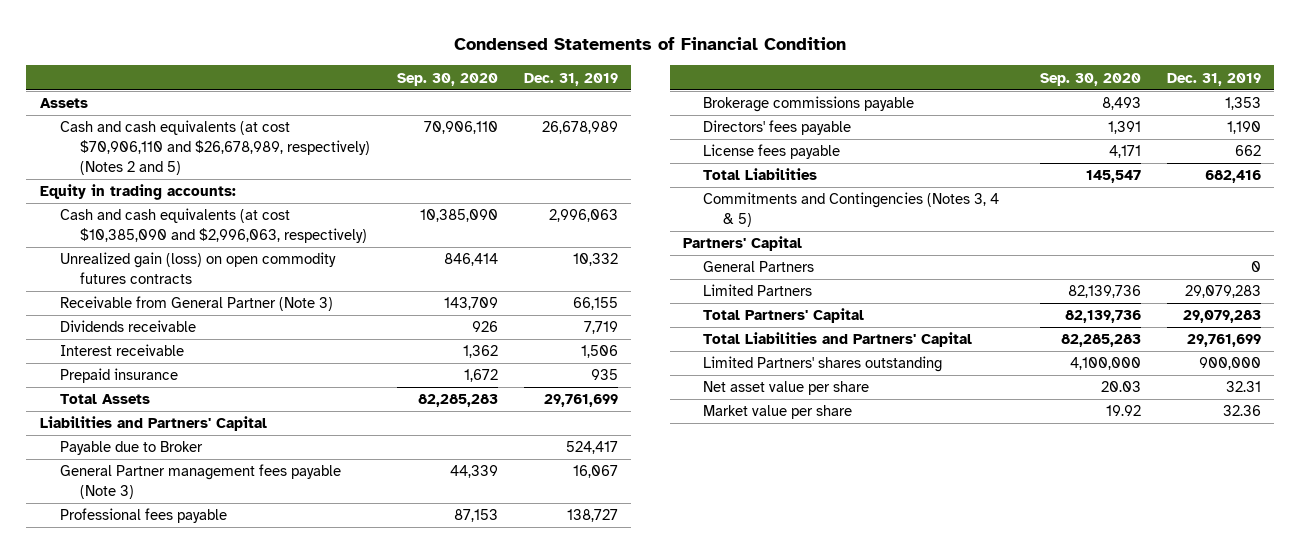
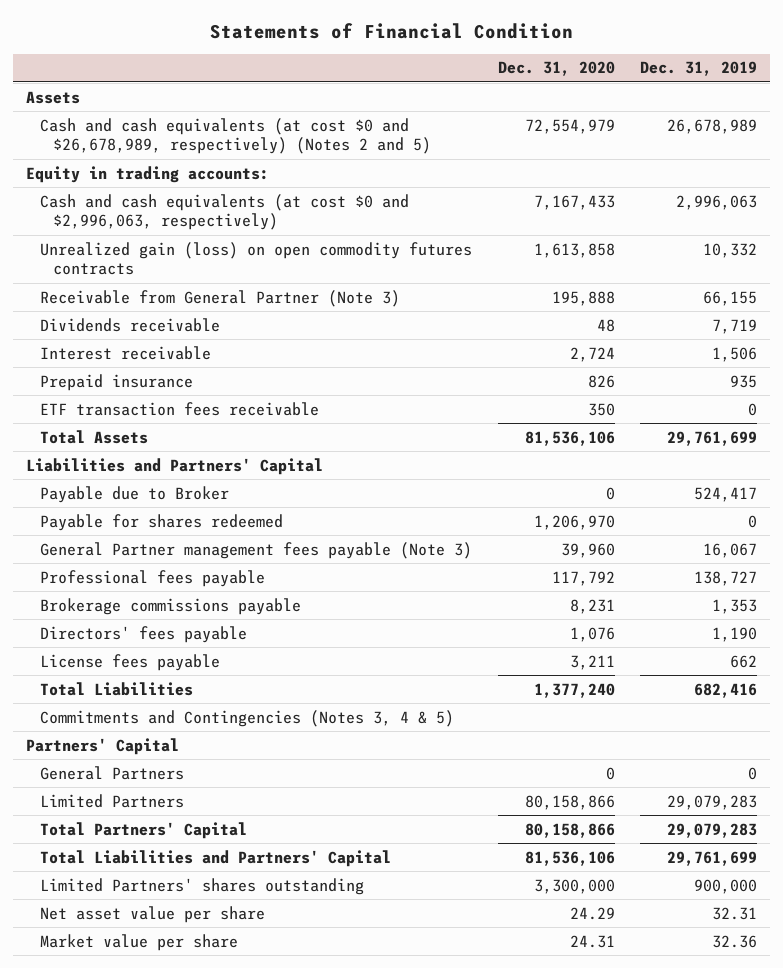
[454,37,847,51] Condensed Statements of Financial Condition -> [209,22,573,39] Statements of Financial Condition
[396,72,498,86] Sep. 30, 2020 -> none
none -> [497,61,615,77] Dec. 31, 2020
[59,120,371,175] Cash and cash equivalents (at cost $70,906,110 and $26,678,989, respectively) (Notes 2 and 5) -> [39,117,432,155] Cash and cash equivalents (at cost $0 and $26,678,989, respectively) (Notes 2 and 5)
[59,208,368,244] Cash and cash equivalents (at cost $10,385,090 and $2,996,063, respectively) -> [39,193,409,231] Cash and cash equivalents (at cost $0 and $2,996,063, respectively)
none -> [39,401,319,416] ETF transaction fees receivable
none -> [39,513,283,531] Payable for shares redeemed

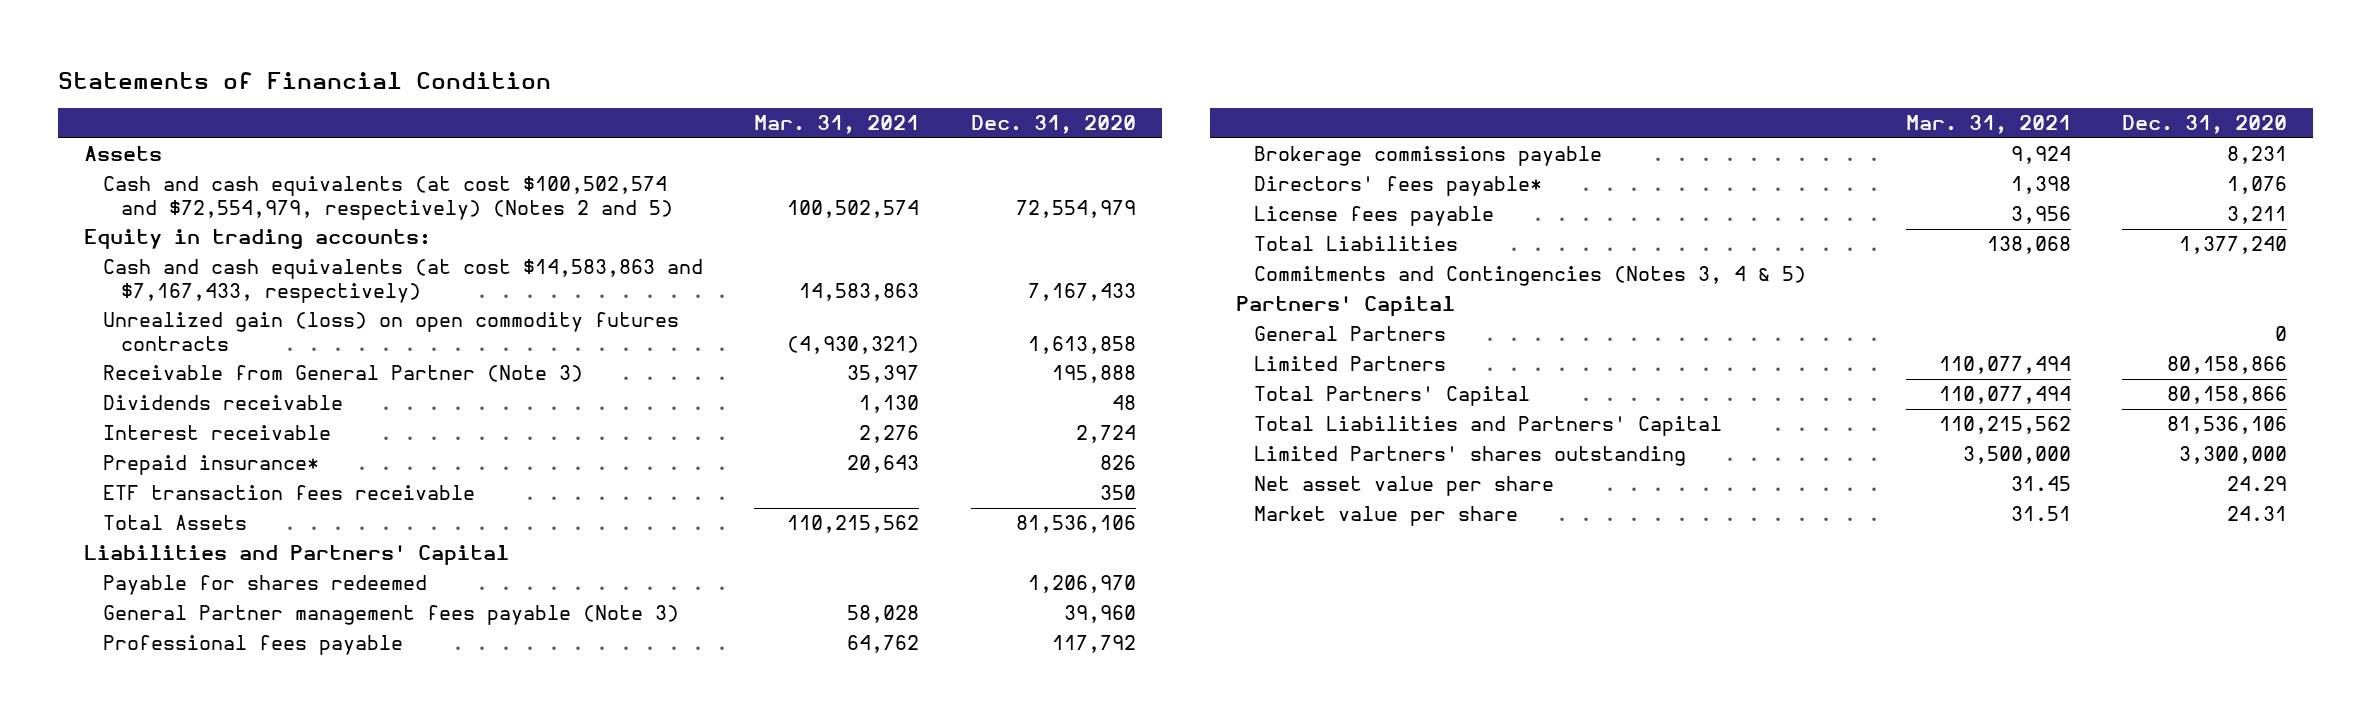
[640,61,758,77] Dec. 31, 2019 -> none
none -> [754,115,920,135] Mar. 31, 2021
[39,117,432,155] Cash and cash equivalents (at cost $0 and $26,678,989, respectively) (Notes 2 and 5) -> [102,176,673,220] Cash and cash equivalents (at cost $100,502,574 and $72,554,979, respectively) (Notes 2 and 5)
[39,193,409,231] Cash and cash equivalents (at cost $0 and $2,996,063, respectively) -> [102,259,703,303] Cash and cash equivalents (at cost $14,583,863 and $7,167,433, respectively)
[39,373,193,391] Prepaid insurance -> [102,455,319,476] Prepaid insurance*
[39,485,229,503] Payable due to Broker -> none
[39,625,247,643] Directors' fees payable -> [1254,176,1543,197] Directors' fees payable*

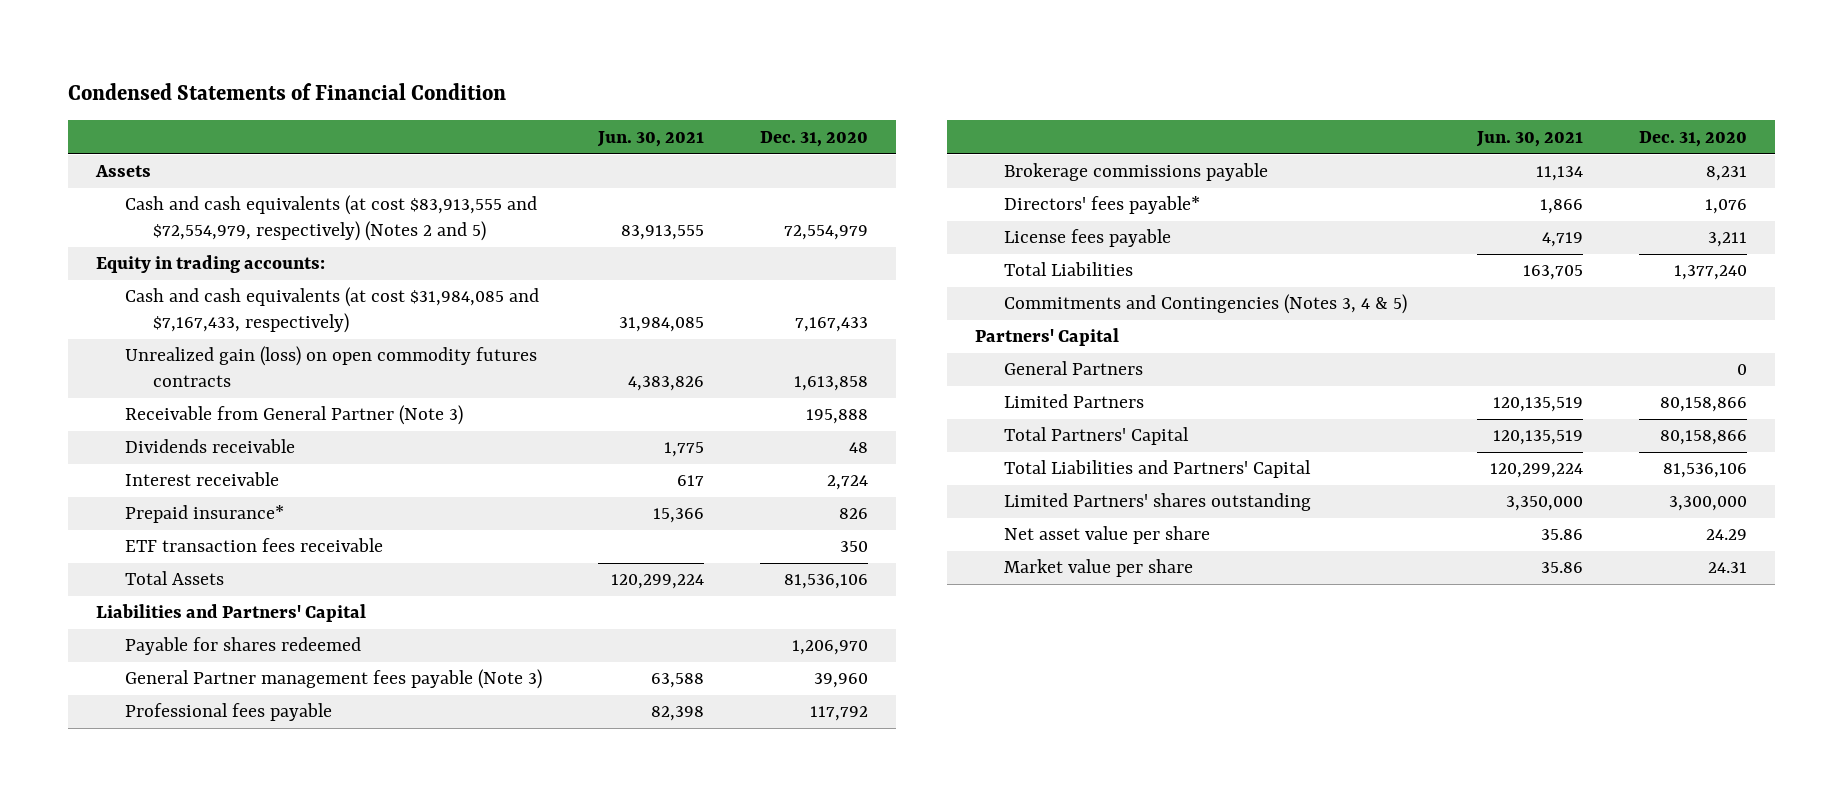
[58,71,552,89] Statements of Financial Condition -> [68,82,507,100] Condensed Statements of Financial Condition
[754,115,920,135] Mar. 31, 2021 -> none
none -> [596,130,704,147] Jun. 30, 2021
[102,176,673,220] Cash and cash equivalents (at cost $100,502,574 and $72,554,979, respectively) (Notes 2 and 5) -> [124,195,537,242] Cash and cash equivalents (at cost $83,913,555 and $72,554,979, respectively) (Notes 2 and 5)
[102,259,703,303] Cash and cash equivalents (at cost $14,583,863 and $7,167,433, respectively) -> [124,287,539,334] Cash and cash equivalents (at cost $31,984,085 and $7,167,433, respectively)

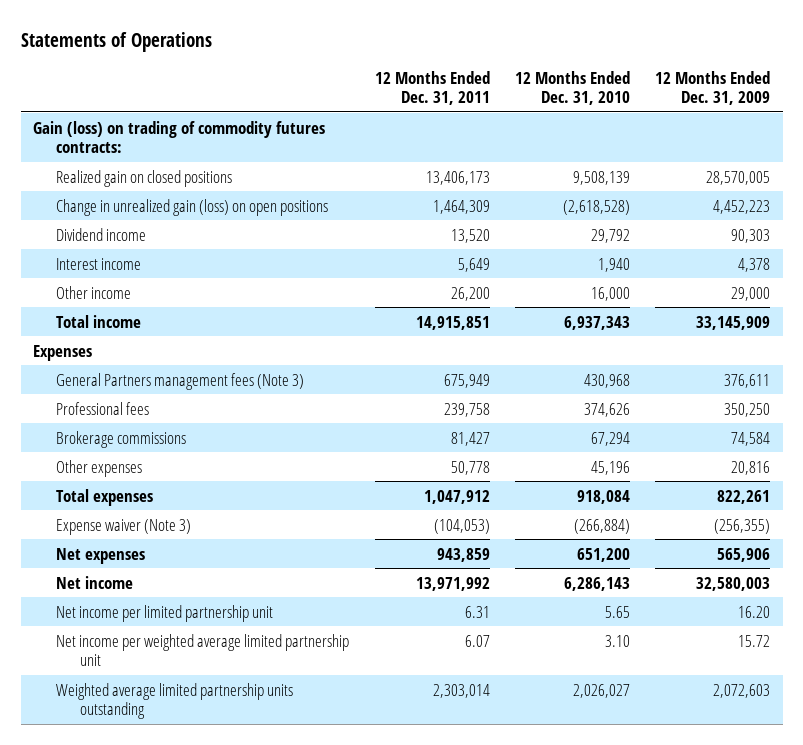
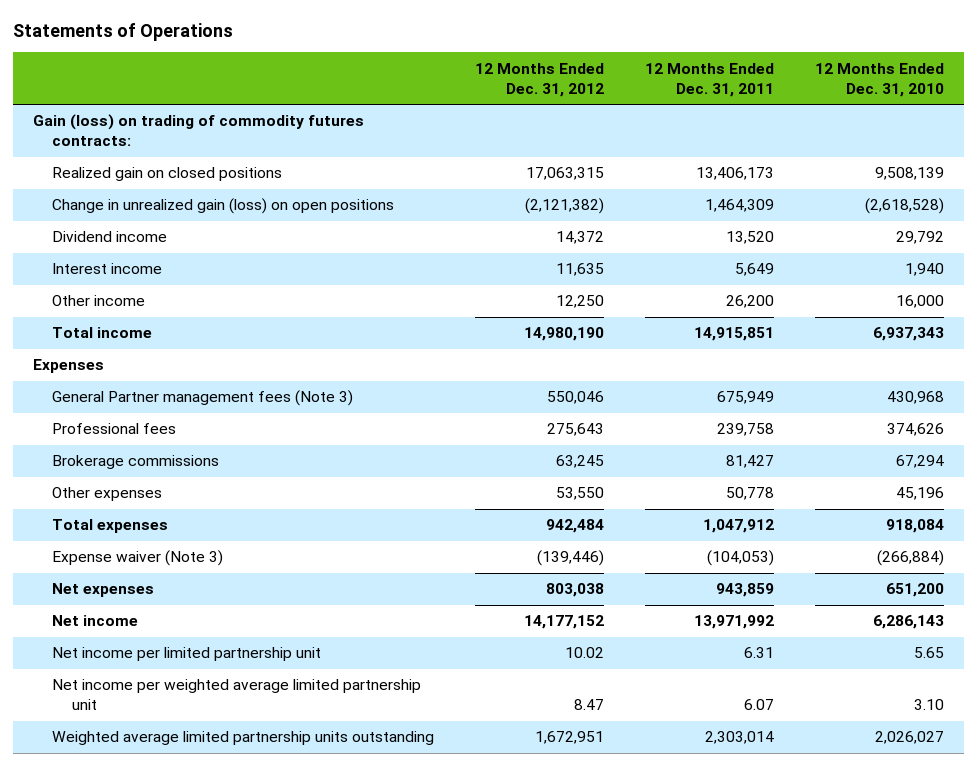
[654,70,770,105] 12 Months Ended Dec. 31, 2009 -> none
none -> [475,62,605,97] 12 Months Ended Dec. 31, 2012
[56,372,305,390] General Partners management fees (Note 3) -> [52,390,354,407] General Partner management fees (Note 3)

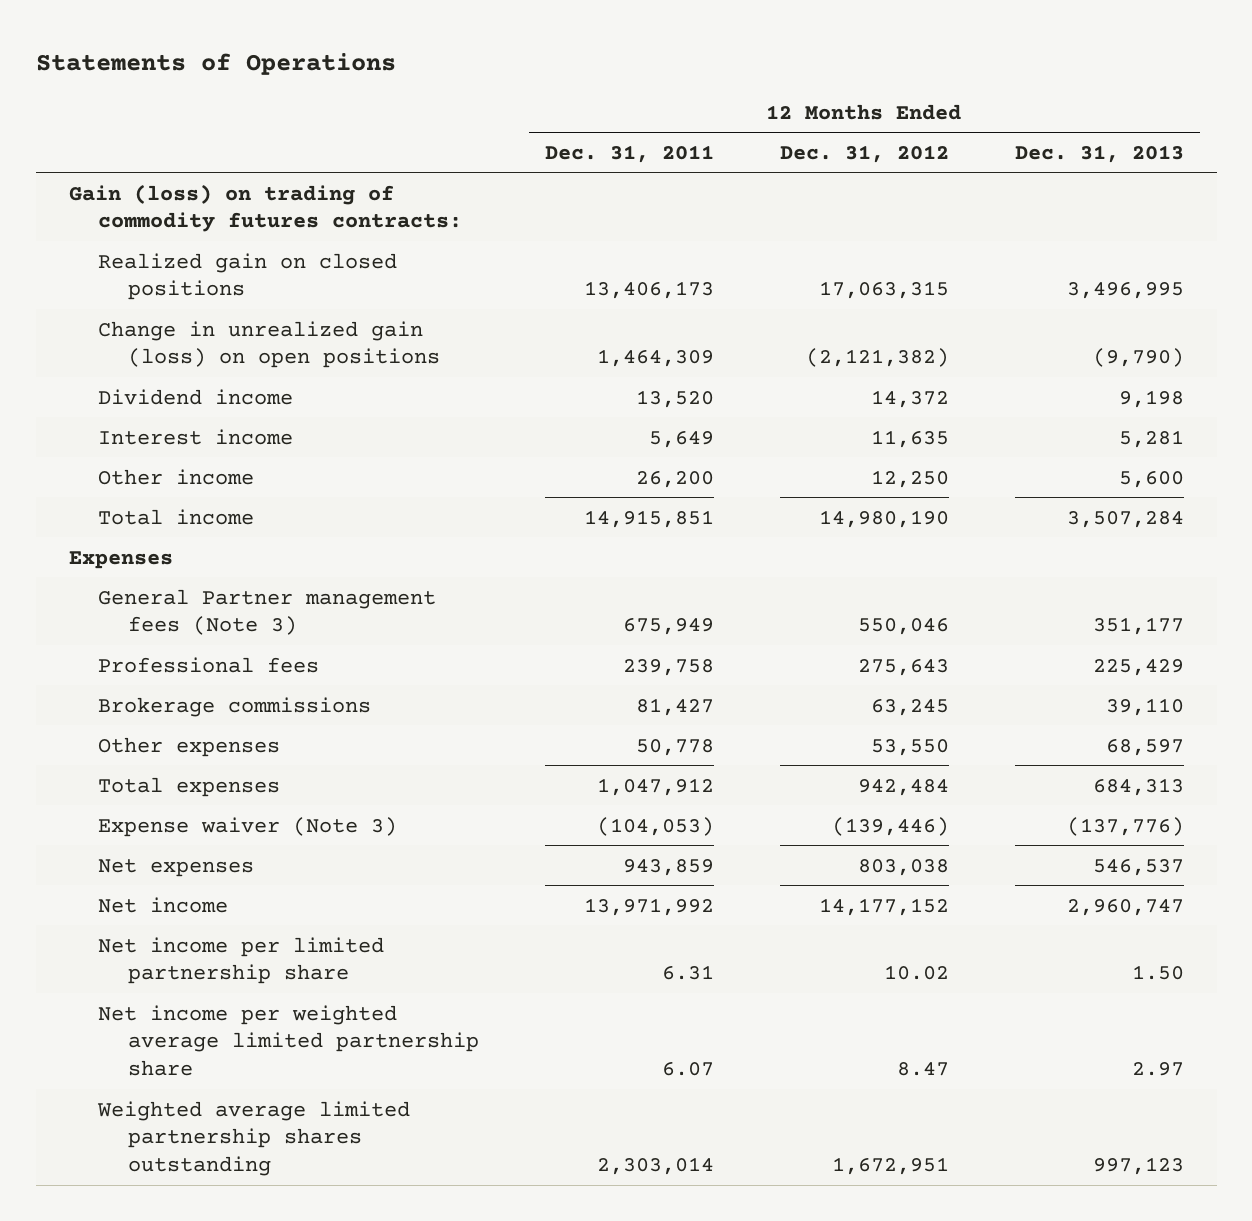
[814,62,944,97] 12 Months Ended Dec. 31, 2010 -> none
none -> [1014,144,1184,163] Dec. 31, 2013
[52,647,322,662] Net income per limited partnership unit -> [98,936,385,985] Net income per limited partnership share
[52,679,422,711] Net income per weighted average limited partnership unit -> [98,1004,480,1076] Net income per weighted average limited partnership share
[52,731,435,746] Weighted average limited partnership units outstanding -> [97,1100,411,1176] Weighted average limited partnership shares outstanding

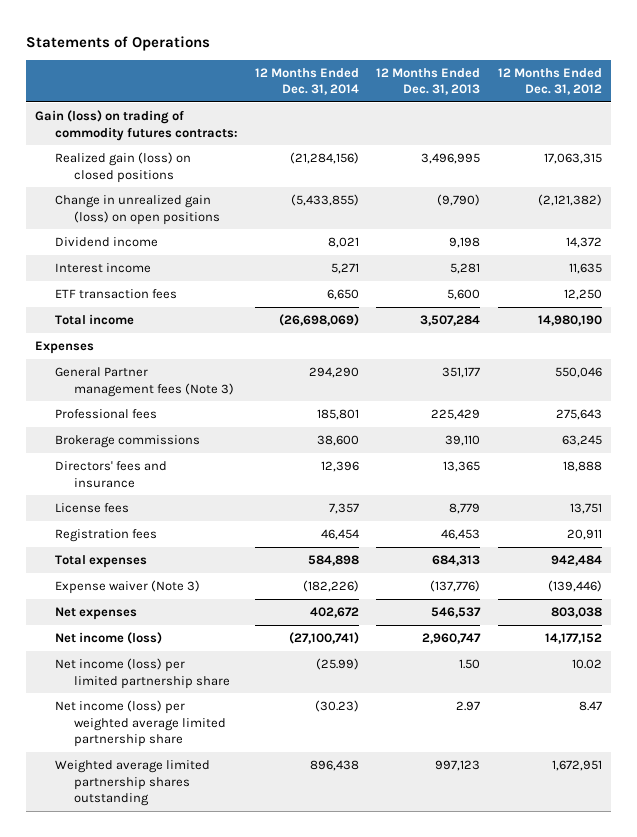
[545,144,715,163] Dec. 31, 2011 -> none
none -> [255,67,360,96] 12 Months Ended Dec. 31, 2014
[98,252,398,301] Realized gain on closed positions -> [54,151,191,183] Realized gain (loss) on closed positions
[98,468,255,485] Other income -> [54,288,177,299] ETF transaction fees
[98,736,281,757] Other expenses -> none
none -> [54,460,167,488] Directors' fees and insurance
none -> [54,502,129,513] License fees
none -> [54,528,157,542] Registration fees
[98,896,229,913] Net income -> [54,631,162,644] Net income (loss)
[98,936,385,985] Net income per limited partnership share -> [54,657,231,689] Net income (loss) per limited partnership share
[98,1004,480,1076] Net income per weighted average limited partnership share -> [54,699,227,748] Net income (loss) per weighted average limited partnership share

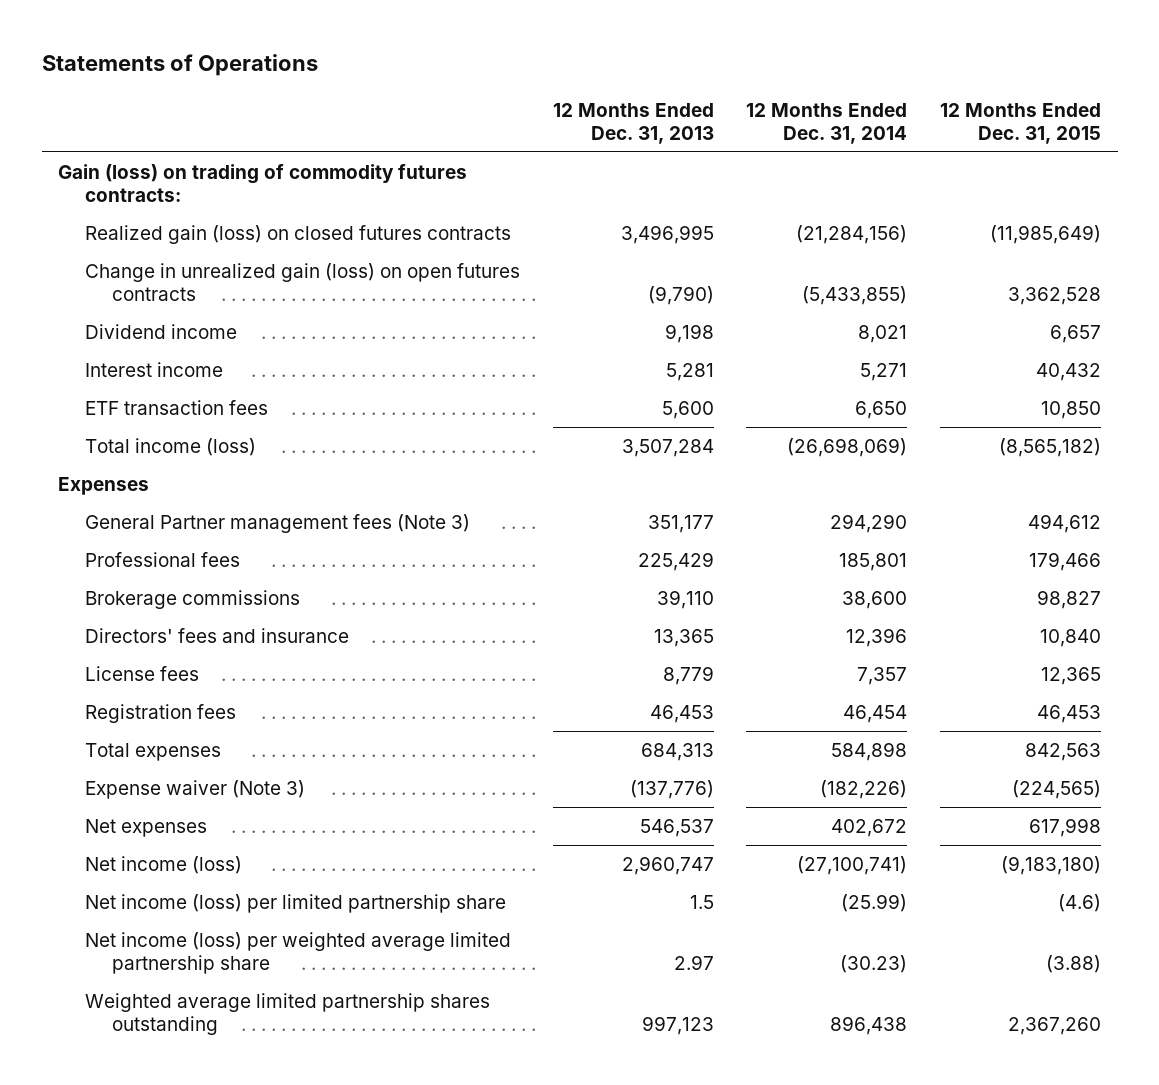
[497,67,602,96] 12 Months Ended Dec. 31, 2012 -> none
none -> [940,102,1102,144] 12 Months Ended Dec. 31, 2015
[54,151,191,183] Realized gain (loss) on closed positions -> [85,225,512,245] Realized gain (loss) on closed futures contracts
[54,194,221,225] Change in unrealized gain (loss) on open positions -> [85,263,521,302] Change in unrealized gain (loss) on open futures contracts
[54,313,134,325] Total income -> [85,438,257,457] Total income (loss)
[459,658,481,669] 1.50 -> [689,895,714,910] 1.5

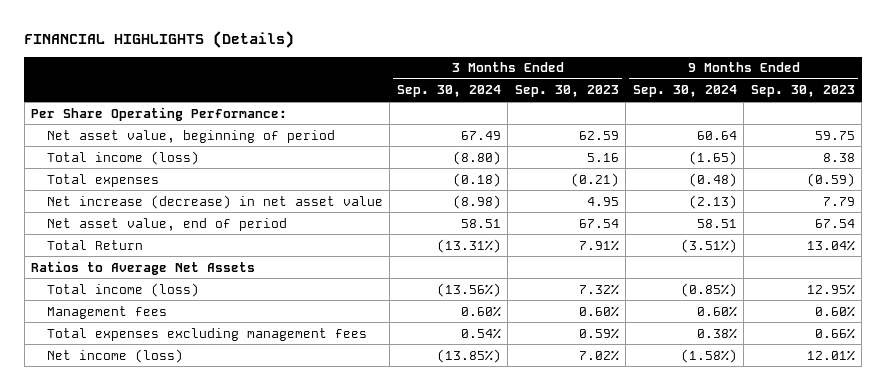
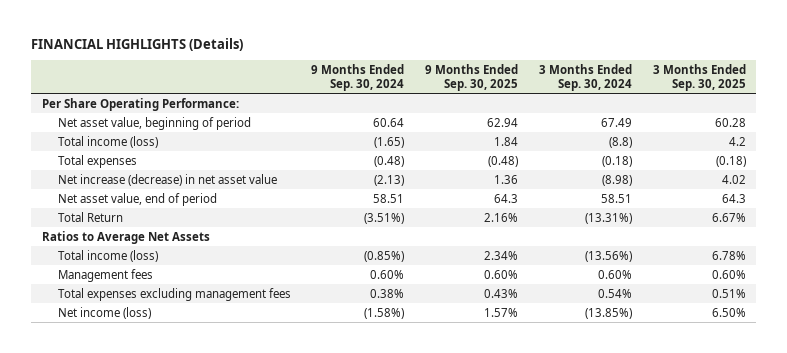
[514,85,619,98] Sep. 30, 2023 -> none
[750,85,855,98] Sep. 30, 2023 -> none
none -> [425,63,519,91] 9 Months Ended Sep. 30, 2025
none -> [652,63,746,91] 3 Months Ended Sep. 30, 2025
[452,150,501,165] (8.80) -> [609,136,633,148] (8.8)

